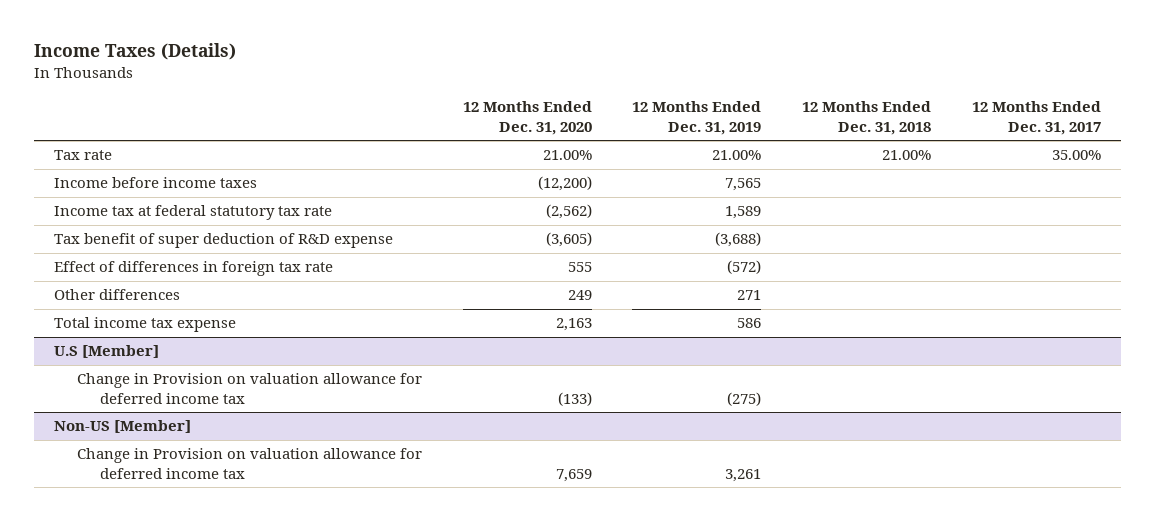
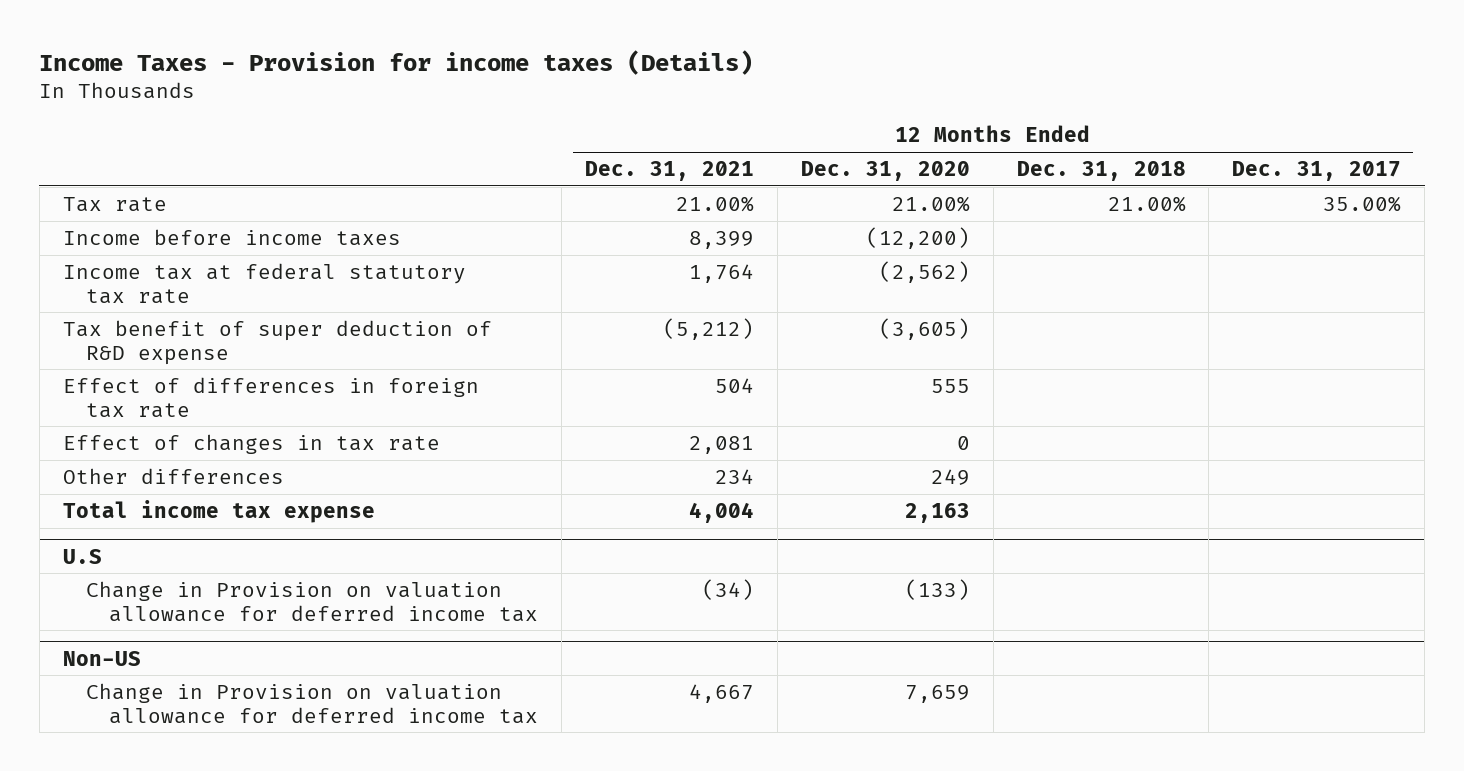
[33,43,236,61] Income Taxes (Details) -> [39,49,754,75] Income Taxes - Provision for income taxes (Details)
[632,101,762,135] 12 Months Ended Dec. 31, 2019 -> none
none -> [584,161,754,182] Dec. 31, 2021
none -> [62,433,440,454] Effect of changes in tax rate
[54,345,160,359] U.S [Member] -> [62,548,102,564] U.S
[54,420,192,434] Non-US [Member] -> [62,650,141,666] Non-US

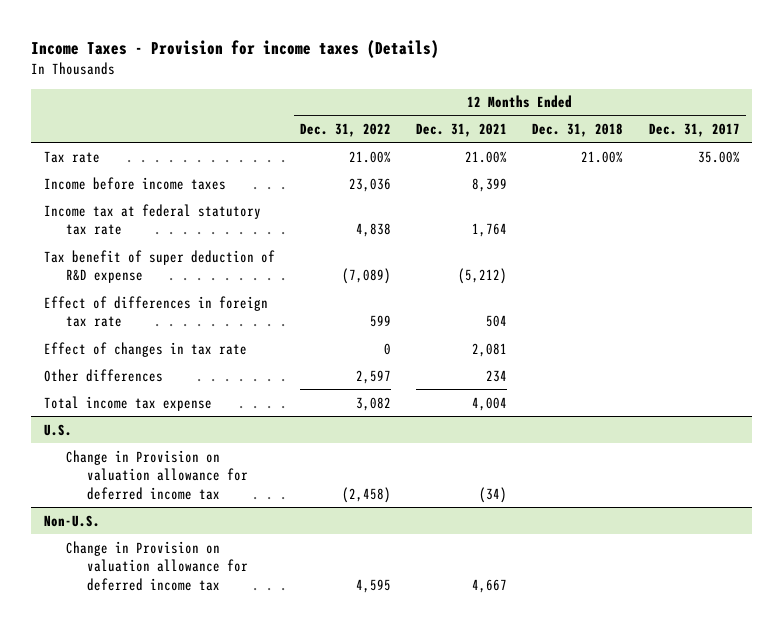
[800,161,970,182] Dec. 31, 2020 -> none
none -> [299,123,391,138] Dec. 31, 2022
[62,548,102,564] U.S -> [43,423,72,436] U.S.
[62,650,141,666] Non-US -> [43,514,100,527] Non-U.S.

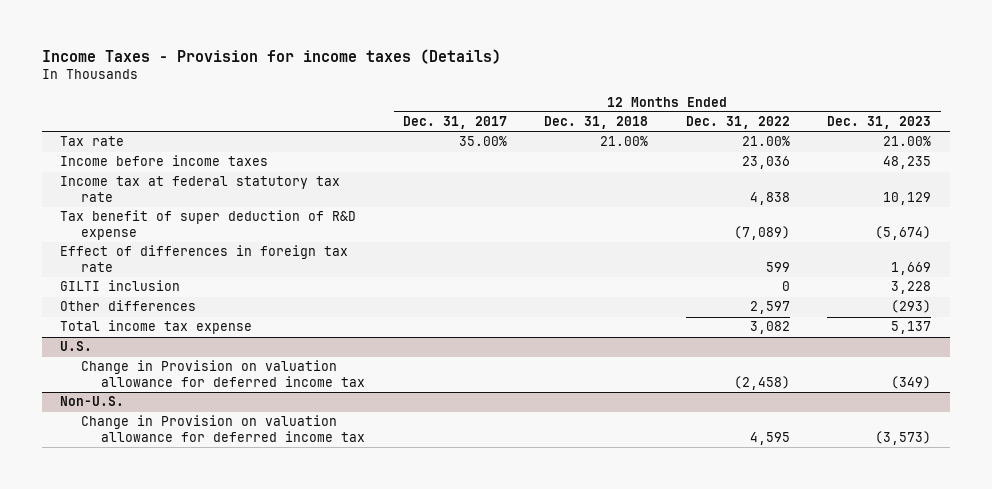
[416,123,508,138] Dec. 31, 2021 -> none
none -> [827,116,932,130] Dec. 31, 2023
[43,341,247,357] Effect of changes in tax rate -> none
none -> [60,280,181,292] GILTI inclusion

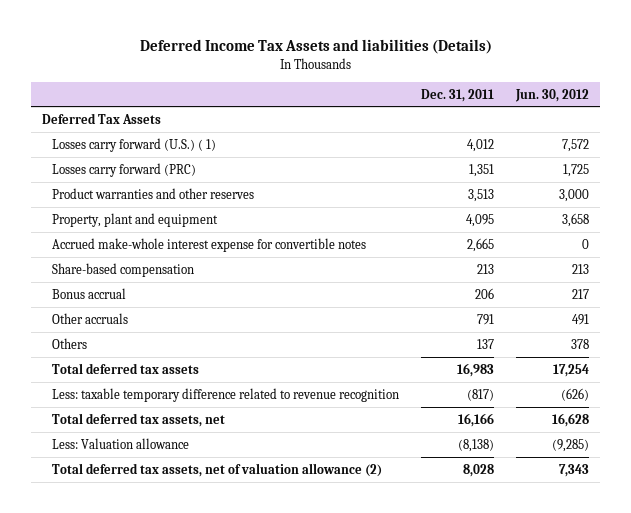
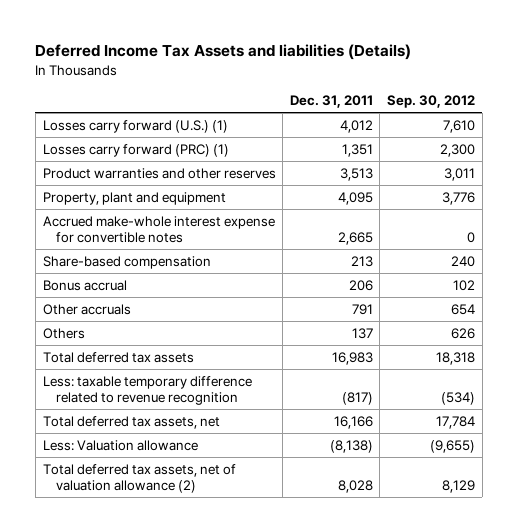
[515,88,590,102] Jun. 30, 2012 -> none
none -> [386,95,475,109] Sep. 30, 2012
[42,112,162,124] Deferred Tax Assets -> none
[51,137,216,152] Losses carry forward (U.S.) ( 1) -> [42,119,228,133] Losses carry forward (U.S.) (1)
[51,162,196,177] Losses carry forward (PRC) -> [42,143,229,157] Losses carry forward (PRC) (1)

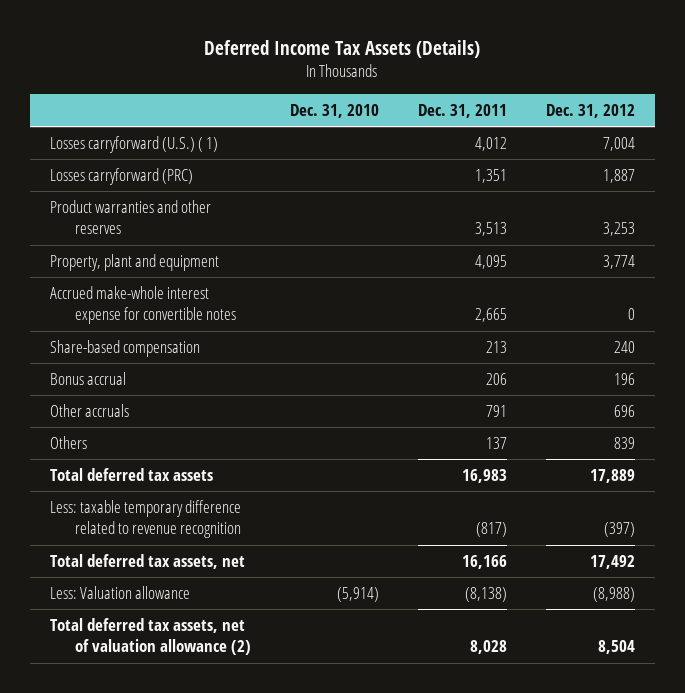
[35,44,412,61] Deferred Income Tax Assets and liabilities (Details) -> [204,40,481,59] Deferred Income Tax Assets (Details)
[386,95,475,109] Sep. 30, 2012 -> none
none -> [290,103,380,118] Dec. 31, 2010
none -> [546,103,636,118] Dec. 31, 2012
[42,119,228,133] Losses carry forward (U.S.) (1) -> [49,136,218,154] Losses carryforward (U.S.) ( 1)
[42,143,229,157] Losses carry forward (PRC) (1) -> [49,168,193,186] Losses carryforward (PRC)

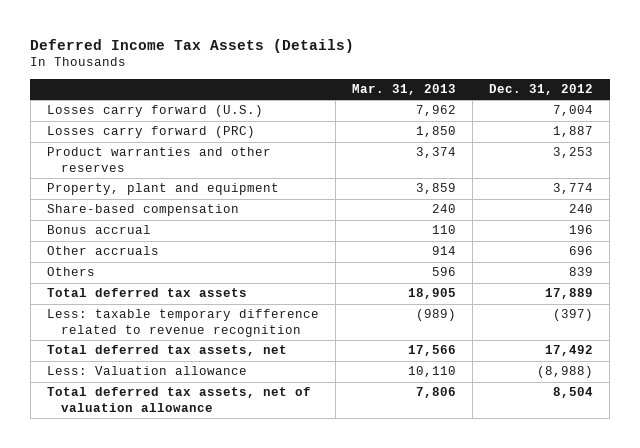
[290,103,380,118] Dec. 31, 2010 -> none
[418,103,508,118] Dec. 31, 2011 -> none
none -> [351,84,456,96] Mar. 31, 2013
[49,136,218,154] Losses carryforward (U.S.) ( 1) -> [46,105,263,118] Losses carry forward (U.S.)
[49,168,193,186] Losses carryforward (PRC) -> [46,126,255,139] Losses carry forward (PRC)
[49,286,237,325] Accrued make-whole interest expense for convertible notes -> none
[49,618,252,656] Total deferred tax assets, net of valuation allowance (2) -> [46,387,311,413] Total deferred tax assets, net of valuation allowance

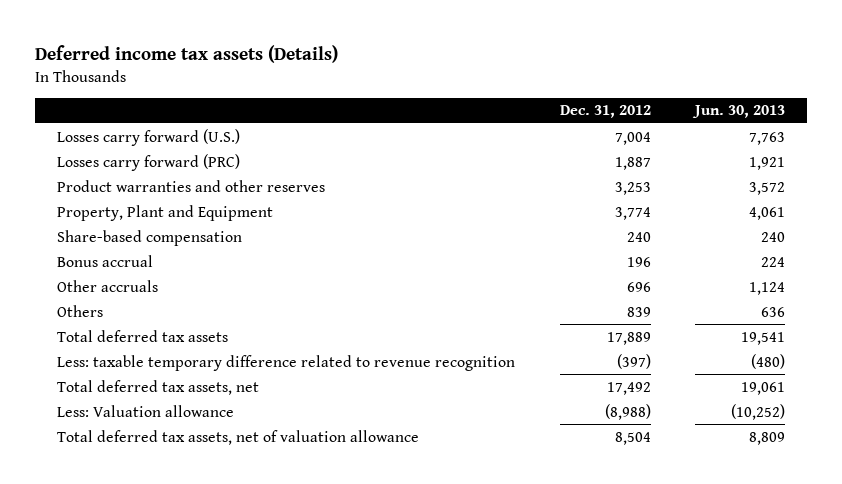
[30,38,355,53] Deferred Income Tax Assets (Details) -> [35,45,339,64] Deferred income tax assets (Details)
[351,84,456,96] Mar. 31, 2013 -> none
none -> [691,105,785,119] Jun. 30, 2013
[46,183,279,196] Property, plant and equipment -> [57,204,274,221] Property, Plant and Equipment

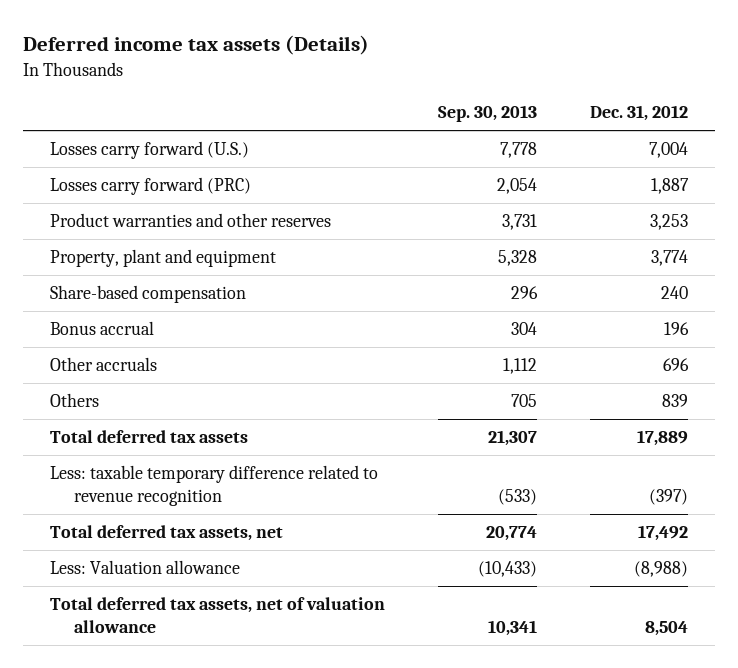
[691,105,785,119] Jun. 30, 2013 -> none
none -> [437,105,537,123] Sep. 30, 2013
[57,204,274,221] Property, Plant and Equipment -> [49,249,276,268] Property, plant and equipment

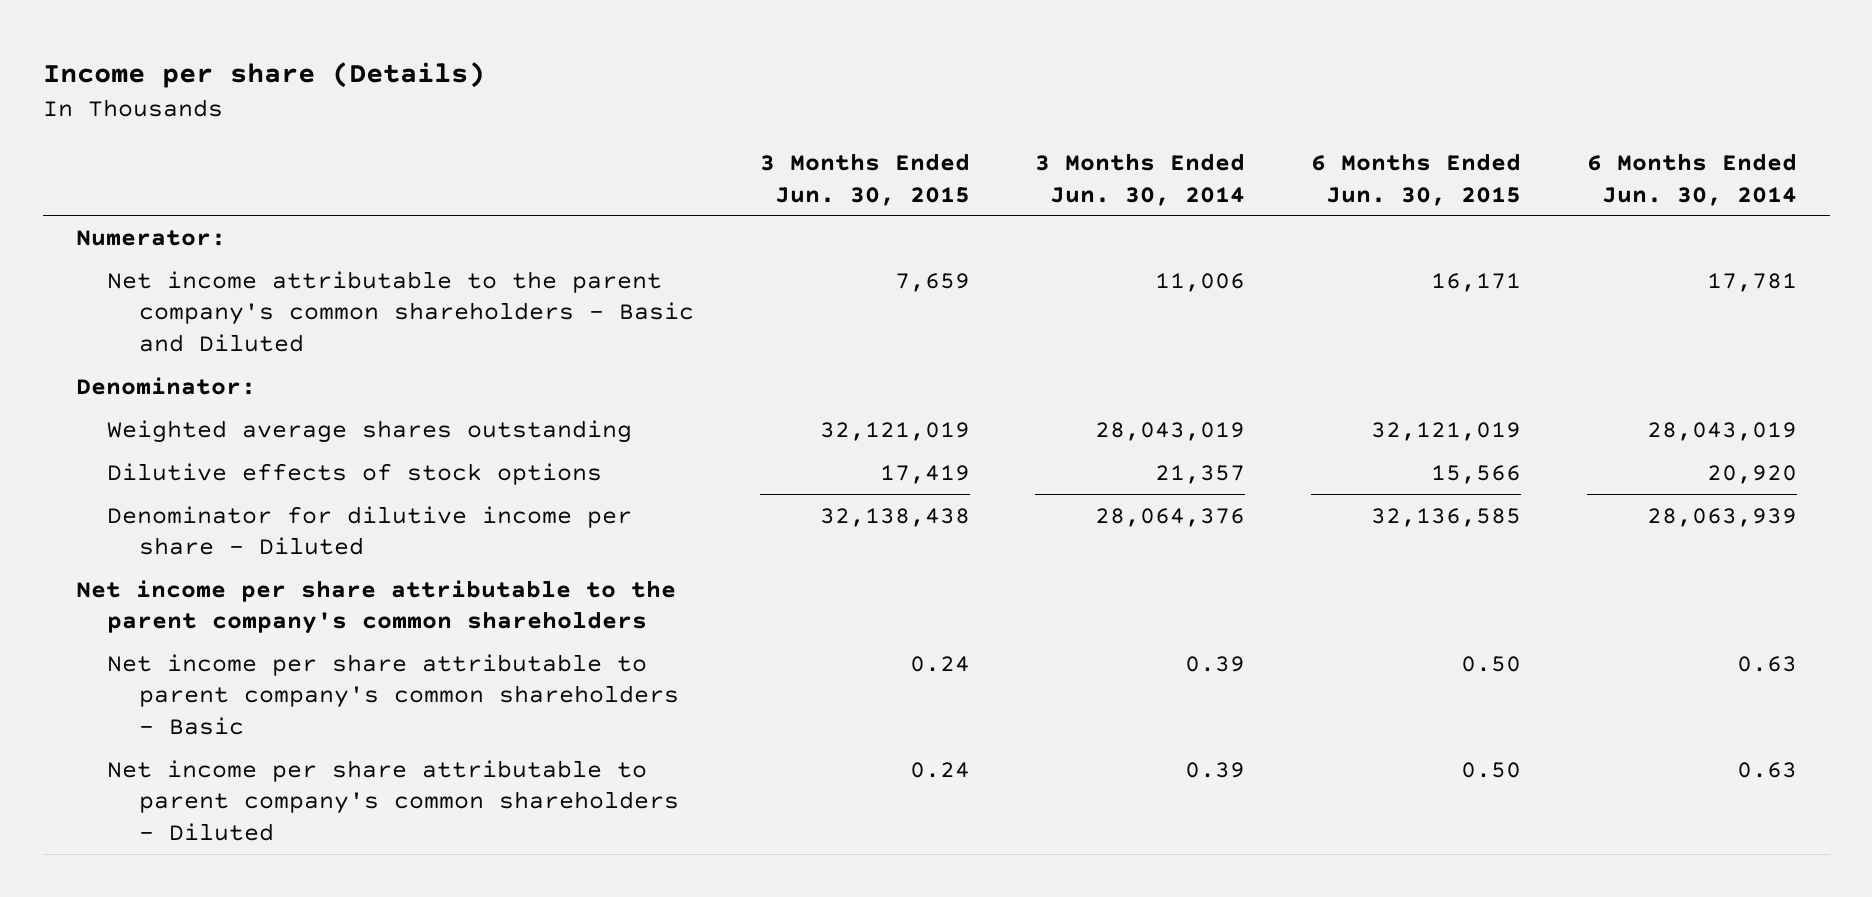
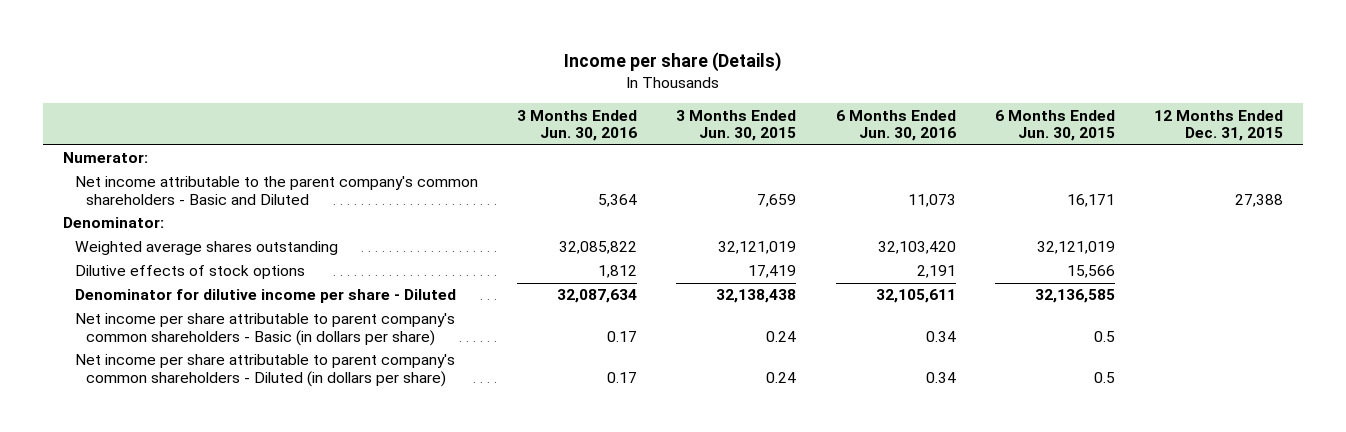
[1035,152,1246,206] 3 Months Ended Jun. 30, 2014 -> none
[1586,152,1797,206] 6 Months Ended Jun. 30, 2014 -> none
none -> [516,109,637,142] 3 Months Ended Jun. 30, 2016
none -> [835,109,956,142] 6 Months Ended Jun. 30, 2016
none -> [1154,109,1284,142] 12 Months Ended Dec. 31, 2015
[75,579,676,635] Net income per share attributable to the parent company's common shareholders -> none
[107,653,679,735] Net income per share attributable to parent company's common shareholders - Basic -> [74,313,455,346] Net income per share attributable to parent company's common shareholders - Basic (in dollars per share)
[1461,655,1522,672] 0.50 -> [1094,330,1116,342] 0.5
[107,759,679,841] Net income per share attributable to parent company's common shareholders - Diluted -> [74,354,455,387] Net income per share attributable to parent company's common shareholders - Diluted (in dollars per share)
[1461,761,1522,778] 0.50 -> [1094,371,1116,383] 0.5

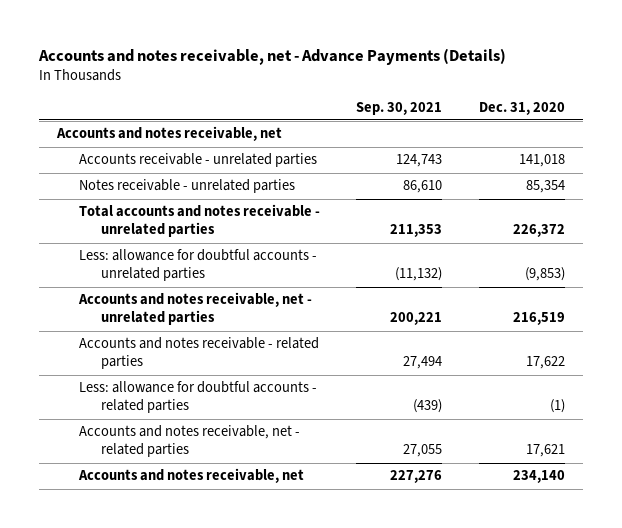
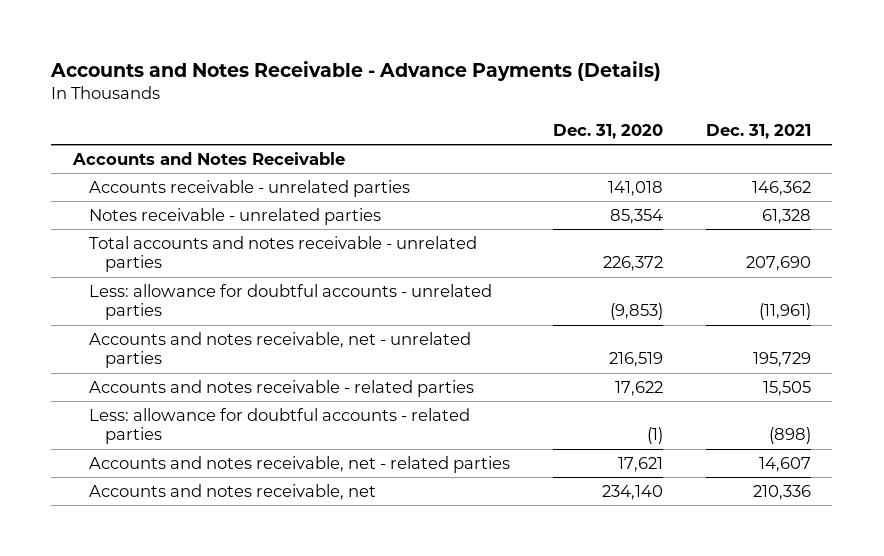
[37,47,506,65] Accounts and notes receivable, net - Advance Payments (Details) -> [50,61,662,82] Accounts and Notes Receivable - Advance Payments (Details)
[356,101,443,115] Sep. 30, 2021 -> none
none -> [705,123,811,139] Dec. 31, 2021
[55,126,282,142] Accounts and notes receivable, net -> [71,152,345,166] Accounts and Notes Receivable

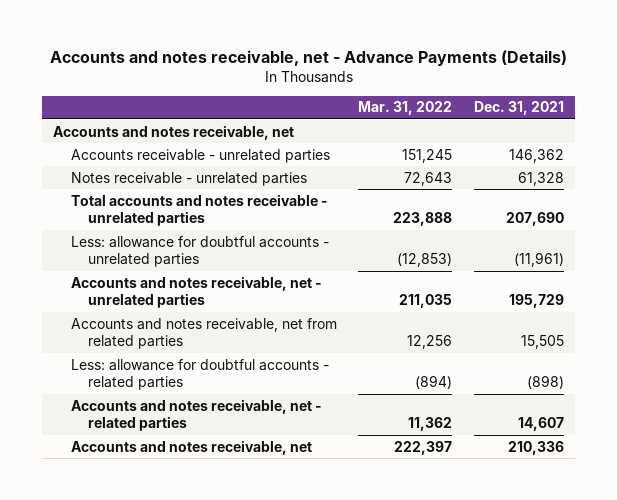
[50,61,662,82] Accounts and Notes Receivable - Advance Payments (Details) -> [49,50,567,67] Accounts and notes receivable, net - Advance Payments (Details)
[552,123,663,139] Dec. 31, 2020 -> none
none -> [358,101,453,116] Mar. 31, 2022
[71,152,345,166] Accounts and Notes Receivable -> [52,124,294,140] Accounts and notes receivable, net
[89,380,475,398] Accounts and notes receivable - related parties -> [70,317,337,350] Accounts and notes receivable, net from related parties

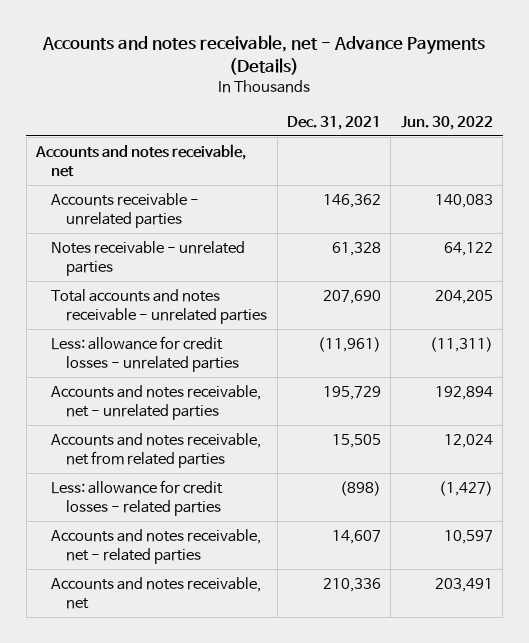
[358,101,453,116] Mar. 31, 2022 -> none
none -> [400,115,493,130] Jun. 30, 2022
[70,235,329,268] Less: allowance for doubtful accounts - unrelated parties -> [51,335,240,372] Less: allowance for credit losses - unrelated parties
[70,358,329,391] Less: allowance for doubtful accounts - related parties -> [51,479,224,516] Less: allowance for credit losses - related parties

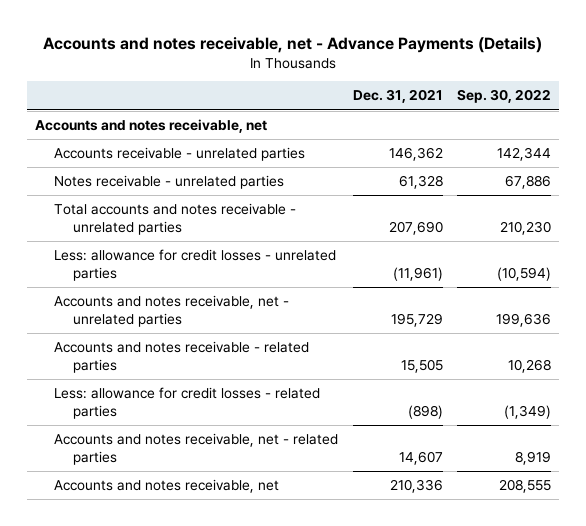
[400,115,493,130] Jun. 30, 2022 -> none
none -> [457,89,552,104] Sep. 30, 2022
[51,432,262,468] Accounts and notes receivable, net from related parties -> [53,341,309,373] Accounts and notes receivable - related parties

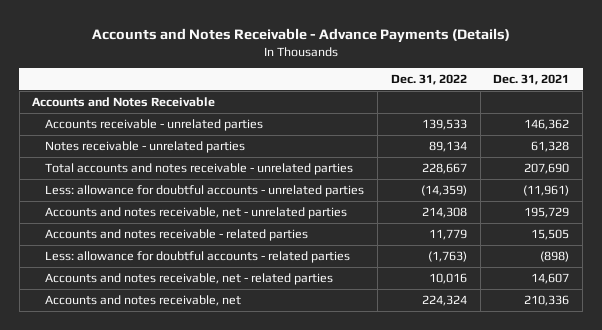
[43,36,543,53] Accounts and notes receivable, net - Advance Payments (Details) -> [91,27,510,43] Accounts and Notes Receivable - Advance Payments (Details)
[457,89,552,104] Sep. 30, 2022 -> none
none -> [390,74,467,86] Dec. 31, 2022
[34,119,267,134] Accounts and notes receivable, net -> [32,96,216,107] Accounts and Notes Receivable
[53,249,336,281] Less: allowance for credit losses - unrelated parties -> [45,184,365,197] Less: allowance for doubtful accounts - unrelated parties
[53,387,320,419] Less: allowance for credit losses - related parties -> [45,250,351,263] Less: allowance for doubtful accounts - related parties

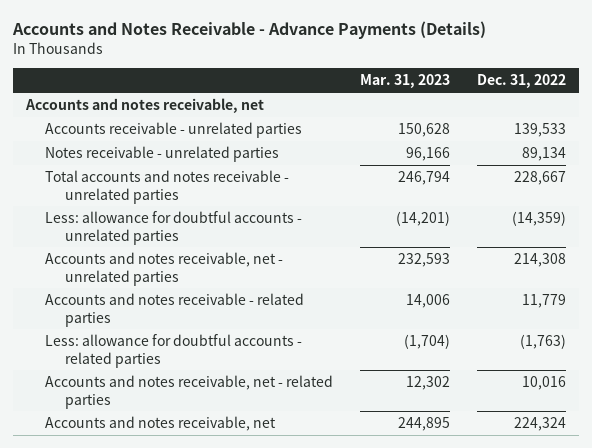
[493,74,570,86] Dec. 31, 2021 -> none
none -> [360,74,451,89] Mar. 31, 2023
[32,96,216,107] Accounts and Notes Receivable -> [25,98,265,114] Accounts and notes receivable, net

